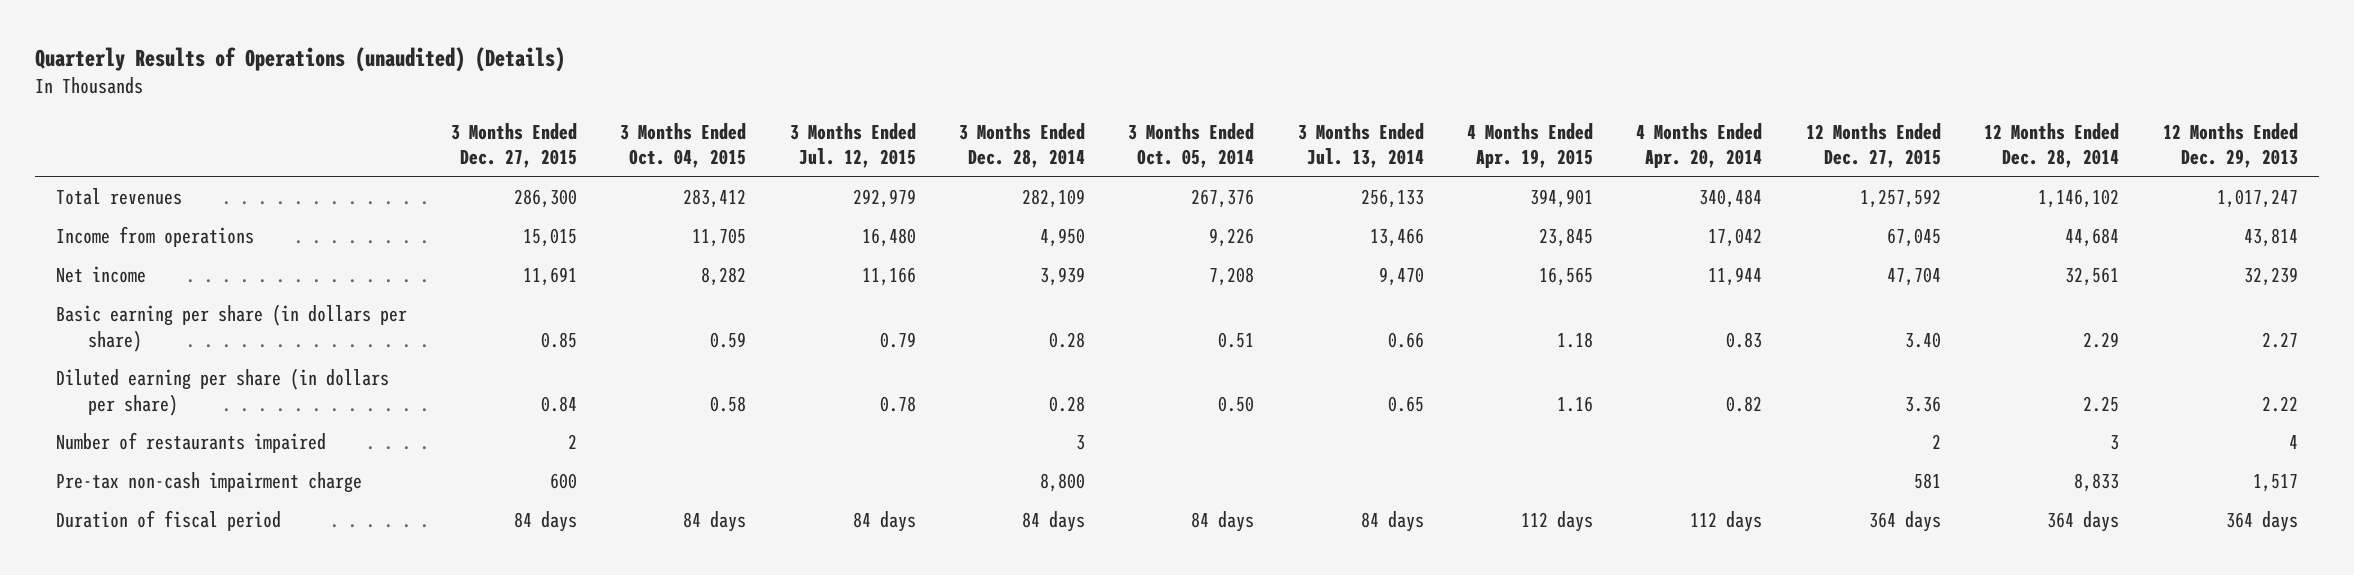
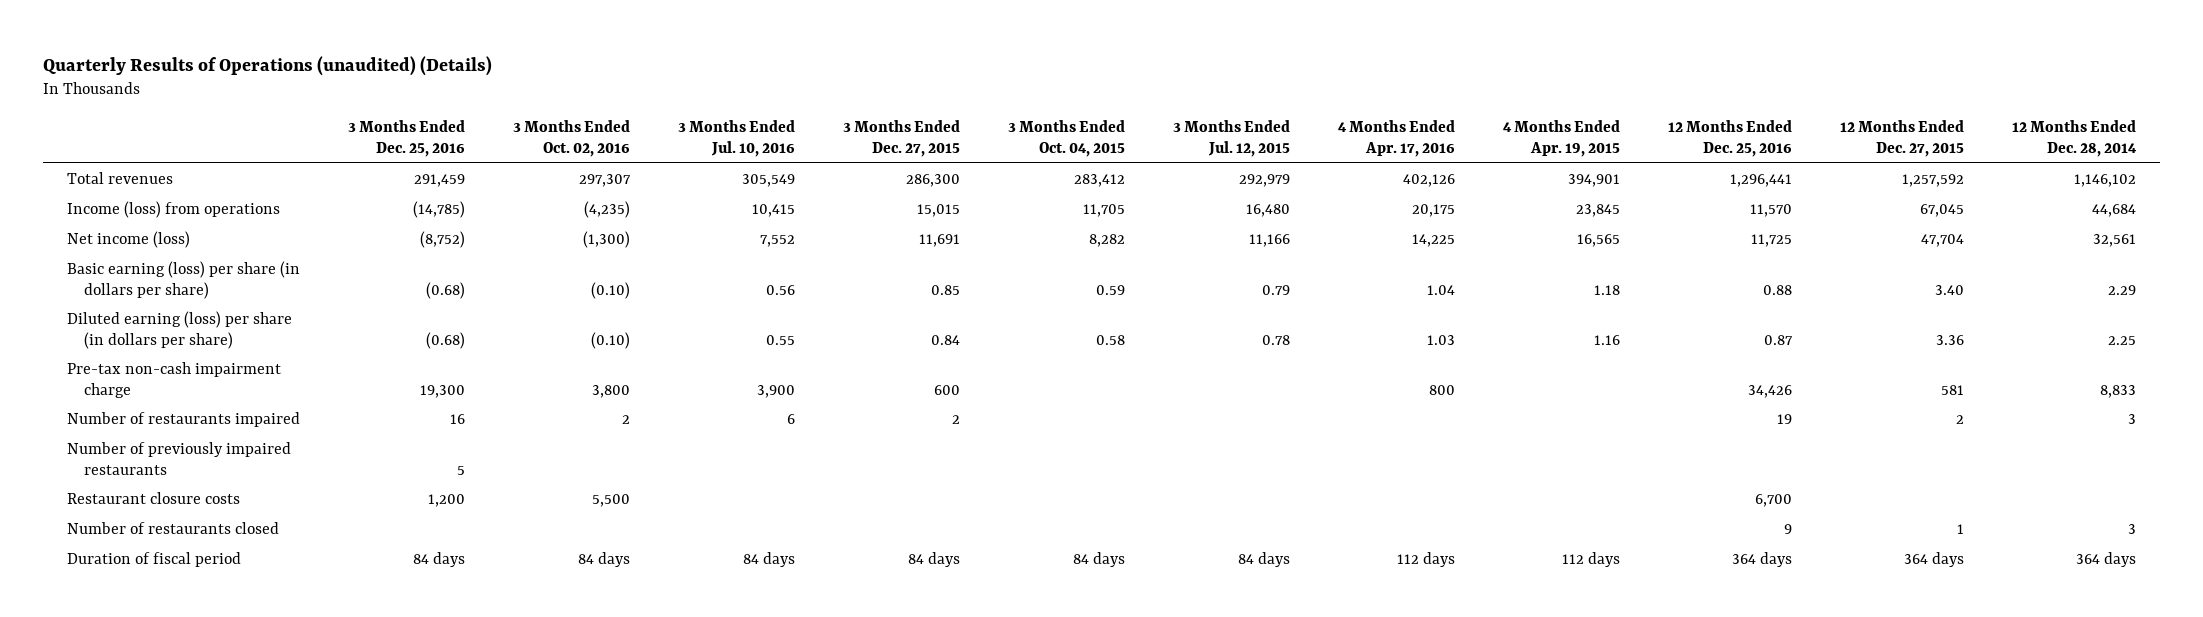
[958,122,1085,169] 3 Months Ended Dec. 28, 2014 -> none
[1128,122,1255,169] 3 Months Ended Oct. 05, 2014 -> none
[1297,122,1424,169] 3 Months Ended Jul. 13, 2014 -> none
[1636,122,1763,169] 4 Months Ended Apr. 20, 2014 -> none
[2162,122,2298,169] 12 Months Ended Dec. 29, 2013 -> none
none -> [347,120,465,157] 3 Months Ended Dec. 25, 2016
none -> [512,120,630,157] 3 Months Ended Oct. 02, 2016
none -> [677,120,795,157] 3 Months Ended Jul. 10, 2016
none -> [1337,120,1455,157] 4 Months Ended Apr. 17, 2016
none -> [1667,120,1792,157] 12 Months Ended Dec. 25, 2016
[56,226,255,248] Income from operations -> [66,200,280,218] Income (loss) from operations
[56,266,147,284] Net income -> [66,230,190,248] Net income (loss)
[56,304,408,352] Basic earning per share (in dollars per share) -> [66,260,300,299] Basic earning (loss) per share (in dollars per share)
[56,368,390,416] Diluted earning per share (in dollars per share) -> [66,310,292,349] Diluted earning (loss) per share (in dollars per share)
[56,432,327,454] Number of restaurants impaired -> [66,411,300,427] Number of restaurants impaired
none -> [66,441,291,475] Number of previously impaired restaurants
none -> [66,491,240,504] Restaurant closure costs
none -> [66,521,279,534] Number of restaurants closed

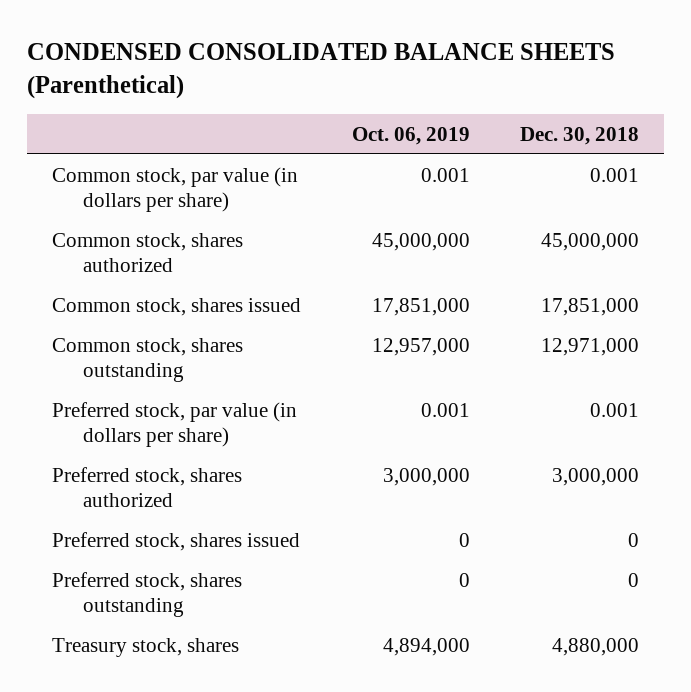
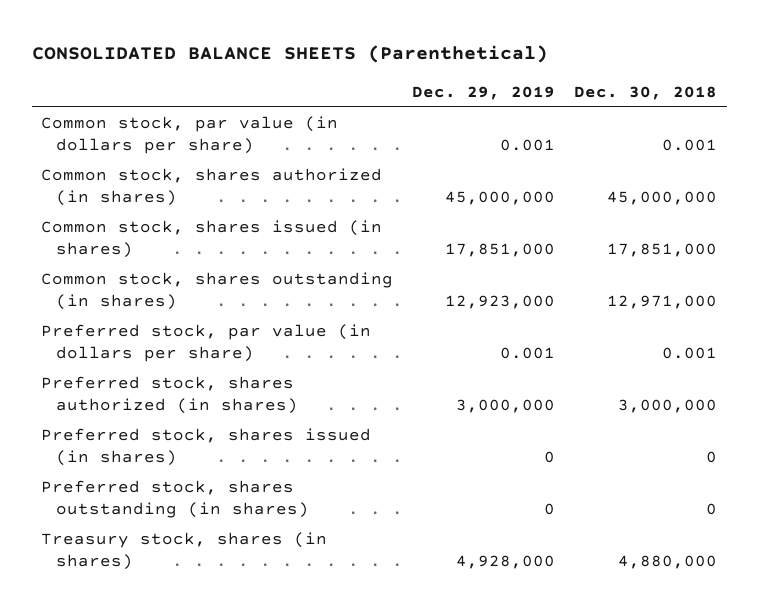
[26,42,615,99] CONDENSED CONSOLIDATED BALANCE SHEETS (Parenthetical) -> [31,45,548,64] CONSOLIDATED BALANCE SHEETS (Parenthetical)
[351,126,470,145] Oct. 06, 2019 -> none
none -> [412,85,556,100] Dec. 29, 2019
[52,232,244,272] Common stock, shares authorized -> [41,168,383,206] Common stock, shares authorized (in shares)
[52,297,302,316] Common stock, shares issued -> [41,220,383,258] Common stock, shares issued (in shares)
[52,337,244,382] Common stock, shares outstanding -> [41,272,394,310] Common stock, shares outstanding (in shares)
[52,466,243,507] Preferred stock, shares authorized -> [41,376,298,414] Preferred stock, shares authorized (in shares)
[52,531,301,551] Preferred stock, shares issued -> [41,428,372,466] Preferred stock, shares issued (in shares)
[52,571,243,617] Preferred stock, shares outstanding -> [41,480,309,518] Preferred stock, shares outstanding (in shares)
[52,637,240,657] Treasury stock, shares -> [41,532,328,570] Treasury stock, shares (in shares)

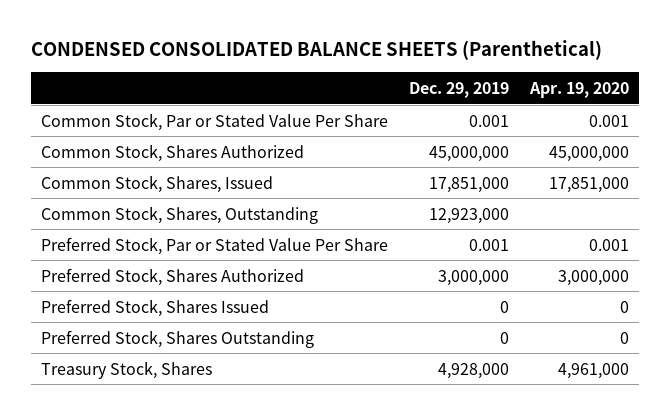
[31,45,548,64] CONSOLIDATED BALANCE SHEETS (Parenthetical) -> [31,40,603,61] CONDENSED CONSOLIDATED BALANCE SHEETS (Parenthetical)
[574,85,718,100] Dec. 30, 2018 -> none
none -> [528,81,629,98] Apr. 19, 2020
[41,116,339,154] Common stock, par value (in dollars per share) -> [41,112,389,131] Common Stock, Par or Stated Value Per Share
[41,168,383,206] Common stock, shares authorized (in shares) -> [41,143,305,162] Common Stock, Shares Authorized
[41,220,383,258] Common stock, shares issued (in shares) -> [41,174,274,193] Common Stock, Shares, Issued
[41,272,394,310] Common stock, shares outstanding (in shares) -> [41,205,319,224] Common Stock, Shares, Outstanding
[41,324,372,362] Preferred stock, par value (in dollars per share) -> [41,236,389,255] Preferred Stock, Par or Stated Value Per Share
[41,376,298,414] Preferred stock, shares authorized (in shares) -> [41,267,305,286] Preferred Stock, Shares Authorized
[41,428,372,466] Preferred stock, shares issued (in shares) -> [41,298,270,317] Preferred Stock, Shares Issued
[41,480,309,518] Preferred stock, shares outstanding (in shares) -> [41,329,315,348] Preferred Stock, Shares Outstanding
[41,532,328,570] Treasury stock, shares (in shares) -> [41,360,213,379] Treasury Stock, Shares

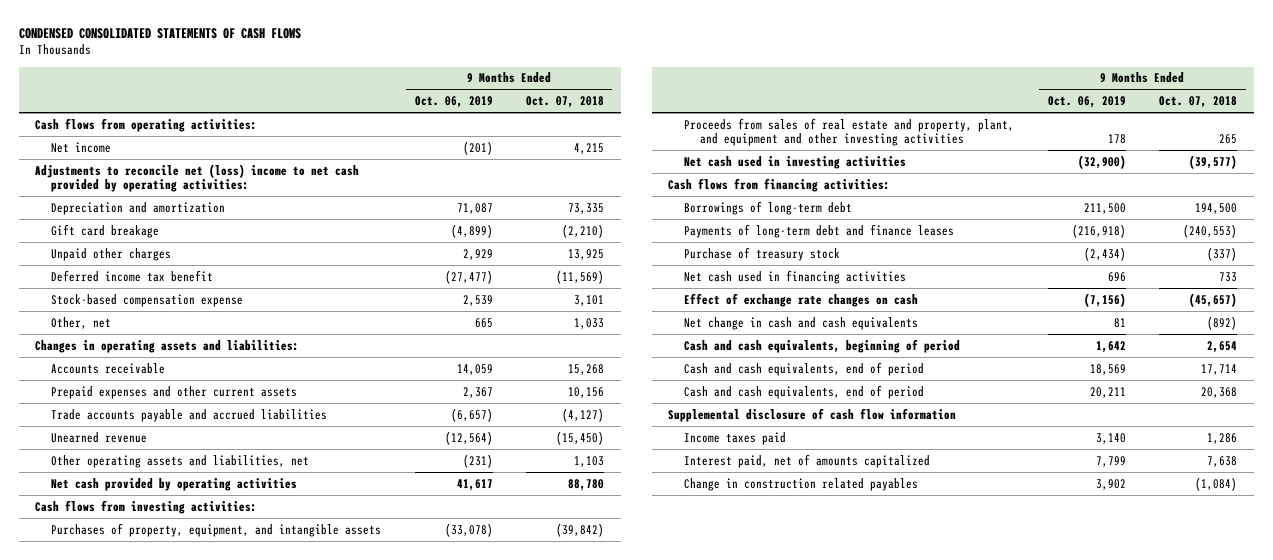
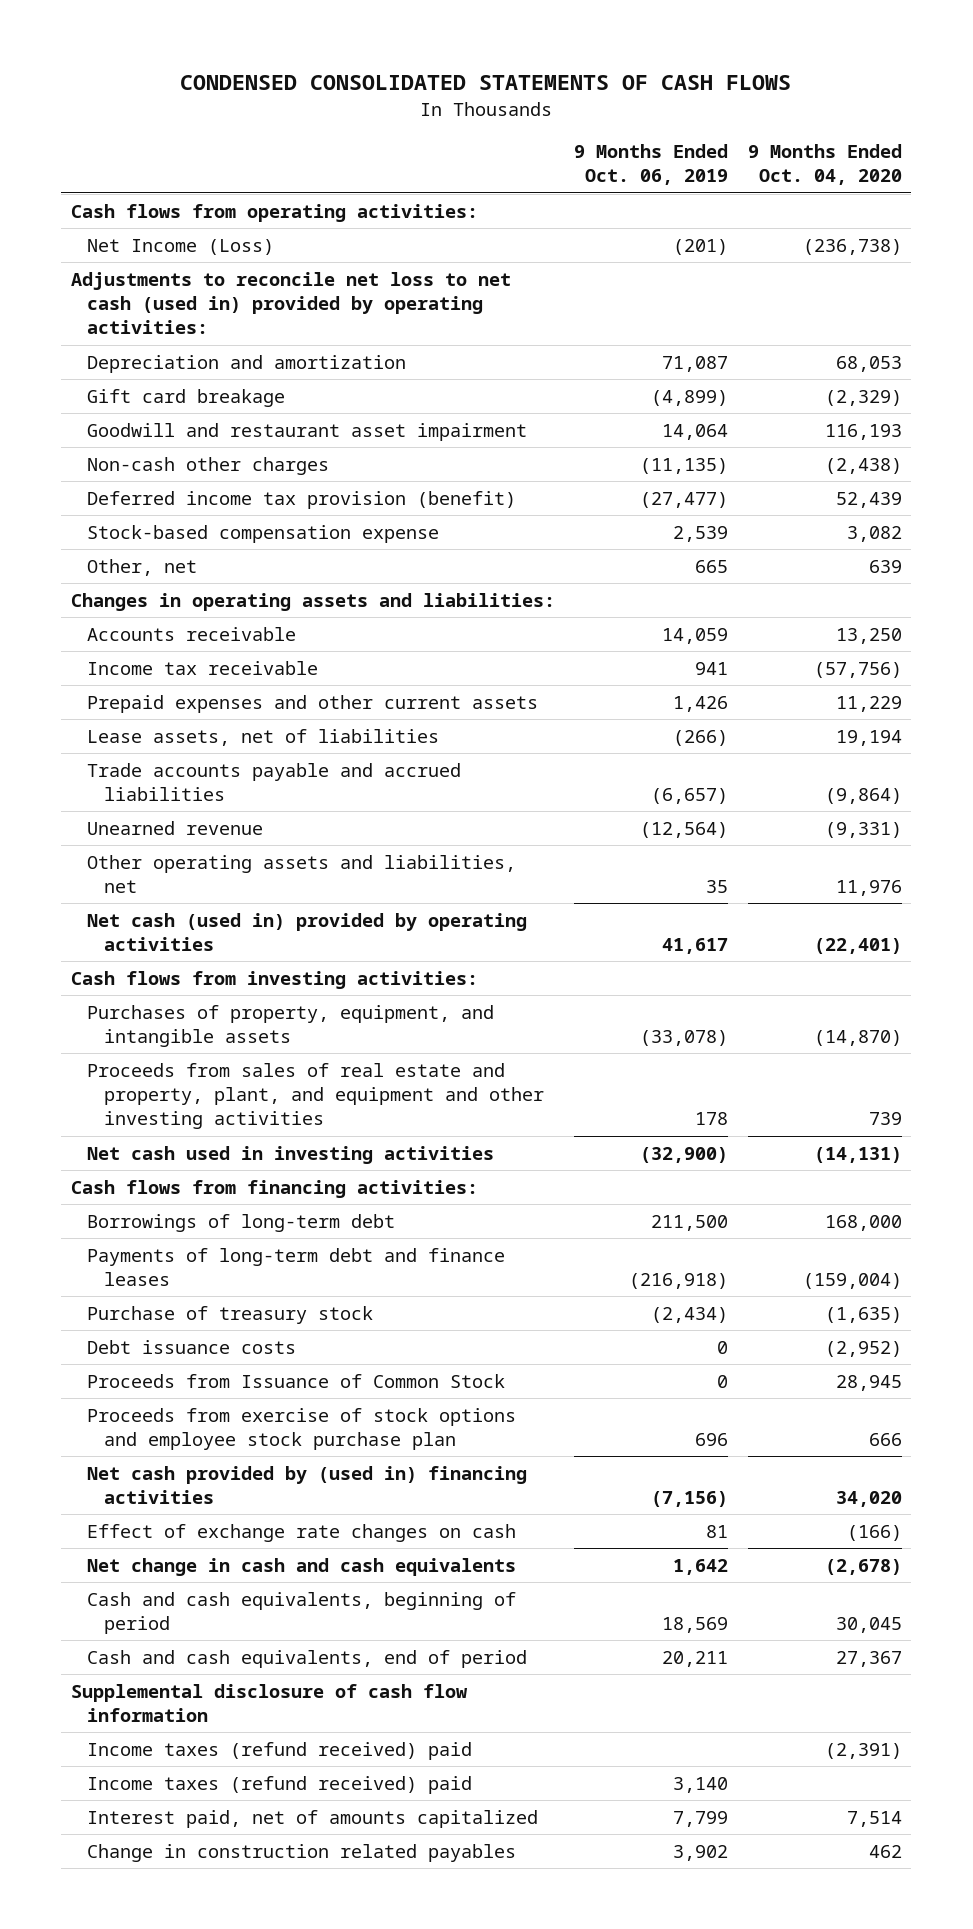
[526,95,605,108] Oct. 07, 2018 -> none
none -> [747,144,902,186] 9 Months Ended Oct. 04, 2020
[51,141,112,153] Net income -> [87,238,275,255] Net Income (Loss)
[35,163,360,193] Adjustments to reconcile net (loss) income to net cash provided by operating activities: -> [70,271,511,335] Adjustments to reconcile net loss to net cash (used in) provided by operating activities:
[51,247,172,261] Unpaid other charges -> none
none -> [87,422,528,441] Goodwill and restaurant asset impairment
none -> [87,456,330,475] Non-cash other charges
[51,269,214,282] Deferred income tax benefit -> [87,490,517,509] Deferred income tax provision (benefit)
none -> [87,660,319,675] Income tax receivable
[462,386,493,398] 2,367 -> [673,695,729,712] 1,426
none -> [87,728,440,746] Lease assets, net of liabilities
[462,453,493,468] (231) -> [706,880,729,894] 35
[51,477,298,491] Net cash provided by operating activities -> [87,912,528,952] Net cash (used in) provided by operating activities
[684,361,925,376] Cash and cash equivalents, end of period -> none
none -> [87,1339,297,1354] Debt issuance costs
none -> [87,1373,506,1388] Proceeds from Issuance of Common Stock
[684,269,907,284] Net cash used in financing activities -> [87,1407,517,1451] Proceeds from exercise of stock options and employee stock purchase plan
none -> [87,1465,528,1505] Net cash provided by (used in) financing activities
[1083,292,1126,307] (7,156) -> [706,1524,729,1538] 81
[1113,317,1126,328] 81 -> [673,1558,729,1575] 1,642
[1095,340,1126,353] 1,642 -> [662,1617,729,1634] 18,569
none -> [87,1741,473,1760] Income taxes (refund received) paid
[684,431,787,445] Income taxes paid -> [87,1775,473,1794] Income taxes (refund received) paid

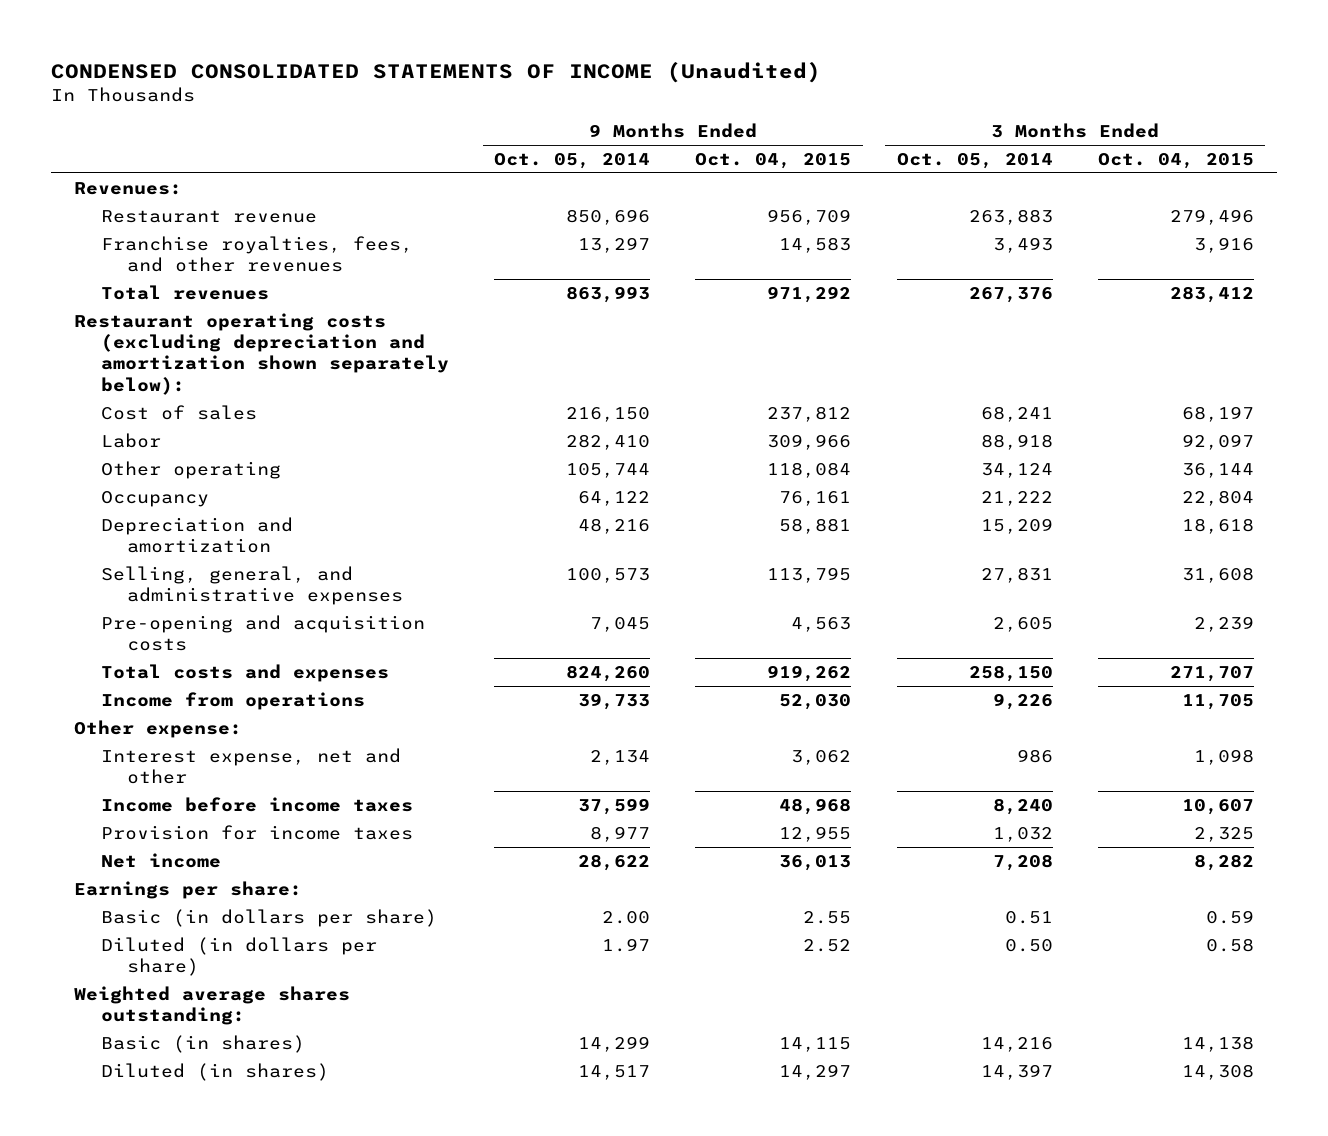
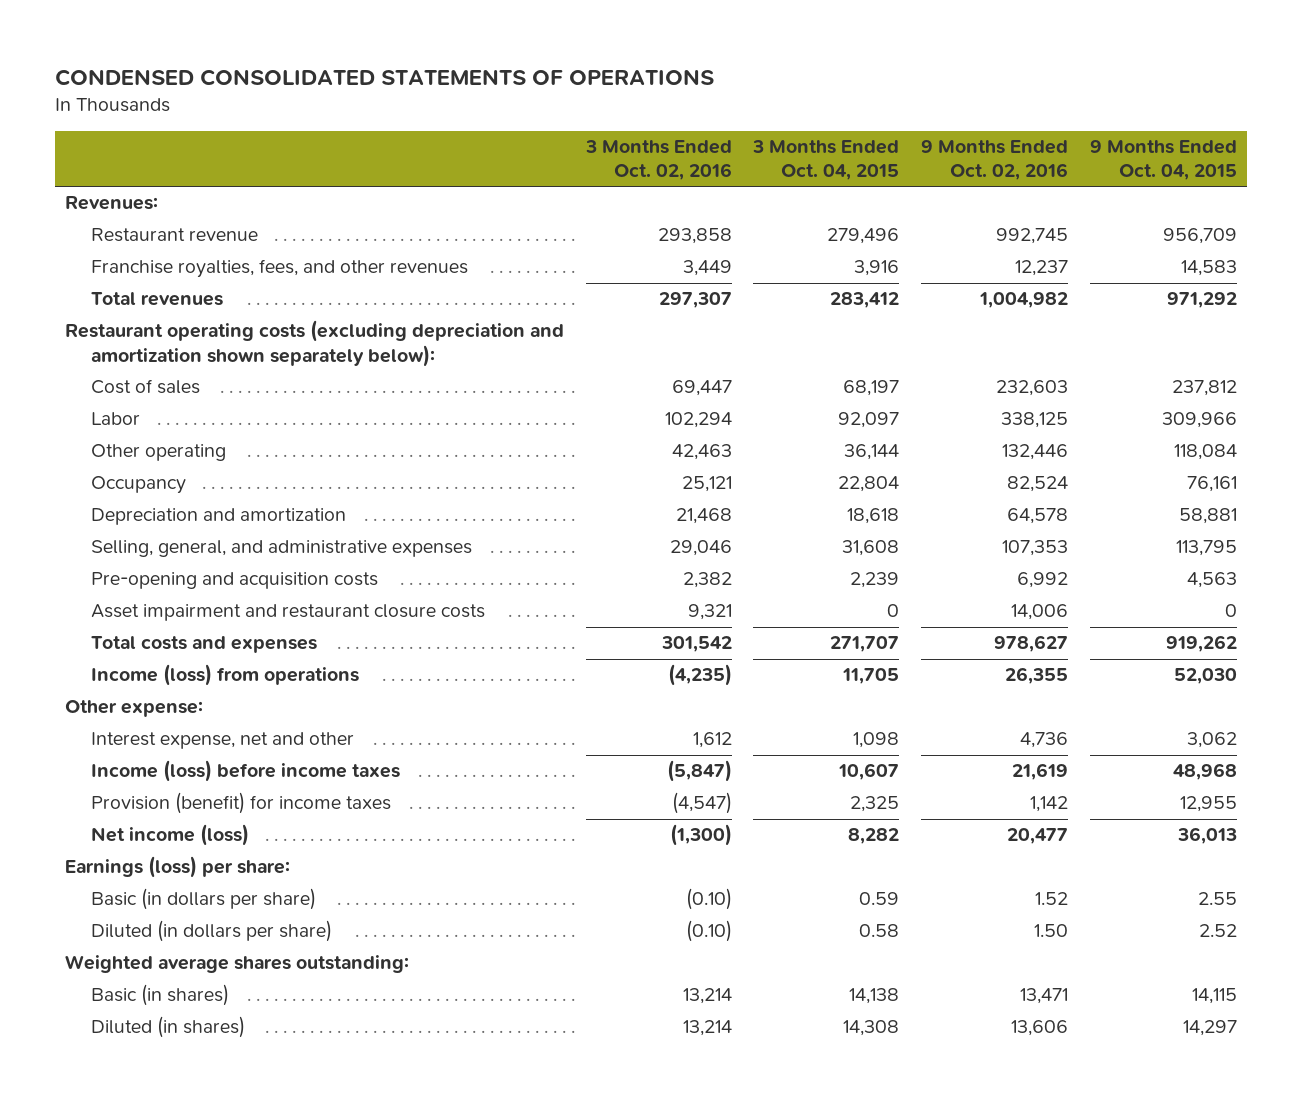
[51,61,822,83] CONDENSED CONSOLIDATED STATEMENTS OF INCOME (Unaudited) -> [54,68,714,86] CONDENSED CONSOLIDATED STATEMENTS OF OPERATIONS
[493,152,650,169] Oct. 05, 2014 -> none
[896,152,1053,169] Oct. 05, 2014 -> none
none -> [584,139,732,181] 3 Months Ended Oct. 02, 2016
none -> [921,139,1069,181] 9 Months Ended Oct. 02, 2016
none -> [90,604,485,622] Asset impairment and restaurant closure costs
[100,691,365,710] Income from operations -> [90,664,359,687] Income (loss) from operations
[100,796,413,812] Income before income taxes -> [90,760,400,783] Income (loss) before income taxes
[100,824,413,840] Provision for income taxes -> [90,792,391,815] Provision (benefit) for income taxes
[100,852,221,868] Net income -> [90,824,249,847] Net income (loss)
[74,880,303,899] Earnings per share: -> [65,856,291,879] Earnings (loss) per share:

